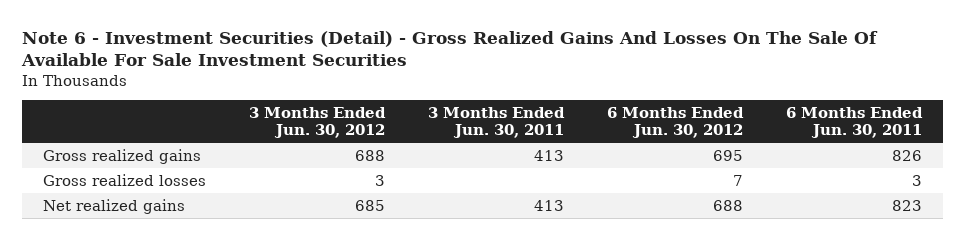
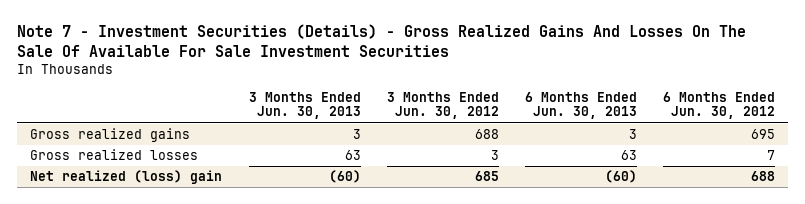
[20,31,878,67] Note 6 - Investment Securities (Detail) - Gross Realized Gains And Losses On The Sale Of Available For Sale Investment Securities -> [17,24,747,57] Note 7 - Investment Securities (Details) - Gross Realized Gains And Losses On The Sale Of Available For Sale Investment Securities
[428,107,566,138] 3 Months Ended Jun. 30, 2011 -> none
[785,107,923,138] 6 Months Ended Jun. 30, 2011 -> none
none -> [248,91,361,120] 3 Months Ended Jun. 30, 2013
none -> [524,91,637,120] 6 Months Ended Jun. 30, 2013
[43,198,186,214] Net realized gains -> [30,170,223,185] Net realized (loss) gain

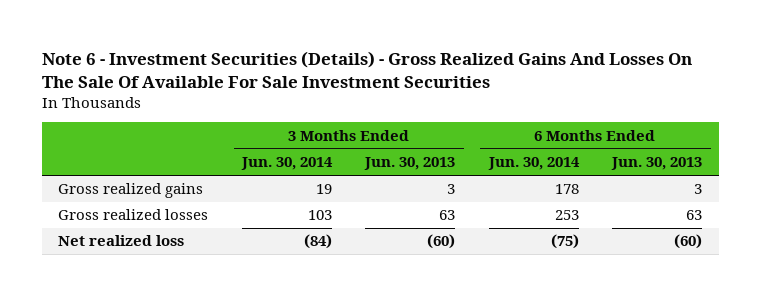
[17,24,747,57] Note 7 - Investment Securities (Details) - Gross Realized Gains And Losses On The Sale Of Available For Sale Investment Securities -> [41,50,692,88] Note 6 - Investment Securities (Details) - Gross Realized Gains And Losses On The Sale Of Available For Sale Investment Securities
[386,91,499,120] 3 Months Ended Jun. 30, 2012 -> none
[662,91,775,120] 6 Months Ended Jun. 30, 2012 -> none
none -> [240,157,333,171] Jun. 30, 2014
none -> [487,157,580,171] Jun. 30, 2014
[30,170,223,185] Net realized (loss) gain -> [58,235,185,247] Net realized loss

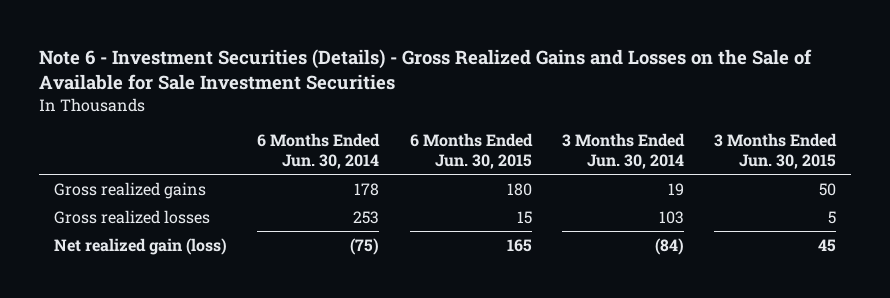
[41,50,692,88] Note 6 - Investment Securities (Details) - Gross Realized Gains And Losses On The Sale Of Available For Sale Investment Securities -> [38,48,812,90] Note 6 - Investment Securities (Details) - Gross Realized Gains and Losses on the Sale of Available for Sale Investment Securities
[364,157,456,171] Jun. 30, 2013 -> none
[611,157,703,171] Jun. 30, 2013 -> none
none -> [409,133,533,170] 6 Months Ended Jun. 30, 2015
none -> [714,133,838,170] 3 Months Ended Jun. 30, 2015
[58,235,185,247] Net realized loss -> [53,237,227,255] Net realized gain (loss)

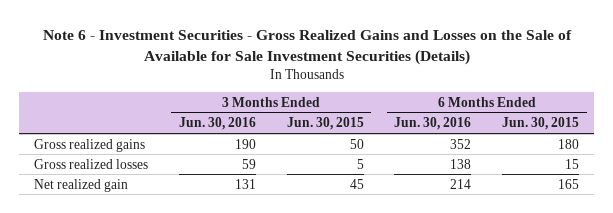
[38,48,812,90] Note 6 - Investment Securities (Details) - Gross Realized Gains and Losses on the Sale of Available for Sale Investment Securities -> [42,29,572,65] Note 6 - Investment Securities - Gross Realized Gains and Losses on the Sale of Available for Sale Investment Securities (Details)
[257,133,381,170] 6 Months Ended Jun. 30, 2014 -> none
[561,133,685,170] 3 Months Ended Jun. 30, 2014 -> none
none -> [178,117,256,131] Jun. 30, 2016
none -> [394,117,472,131] Jun. 30, 2016
[53,237,227,255] Net realized gain (loss) -> [34,178,129,192] Net realized gain

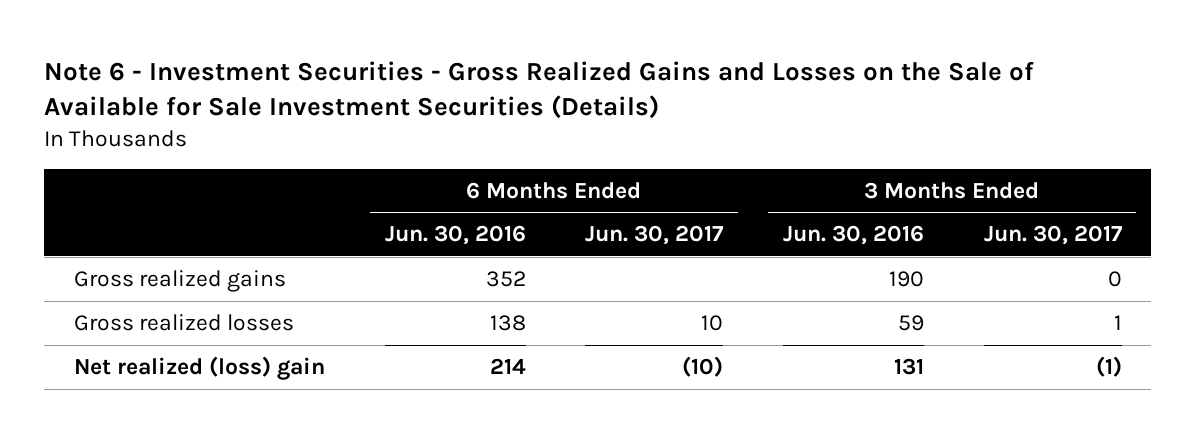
[286,117,364,131] Jun. 30, 2015 -> none
[501,117,579,131] Jun. 30, 2015 -> none
none -> [585,225,725,246] Jun. 30, 2017
none -> [983,225,1123,246] Jun. 30, 2017
[34,178,129,192] Net realized gain -> [74,355,326,380] Net realized (loss) gain

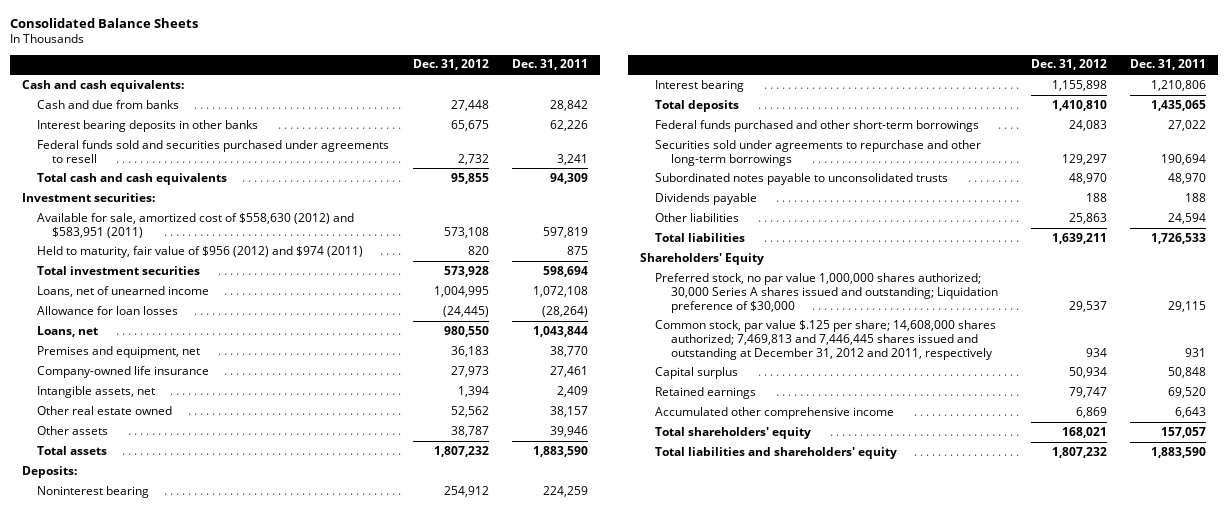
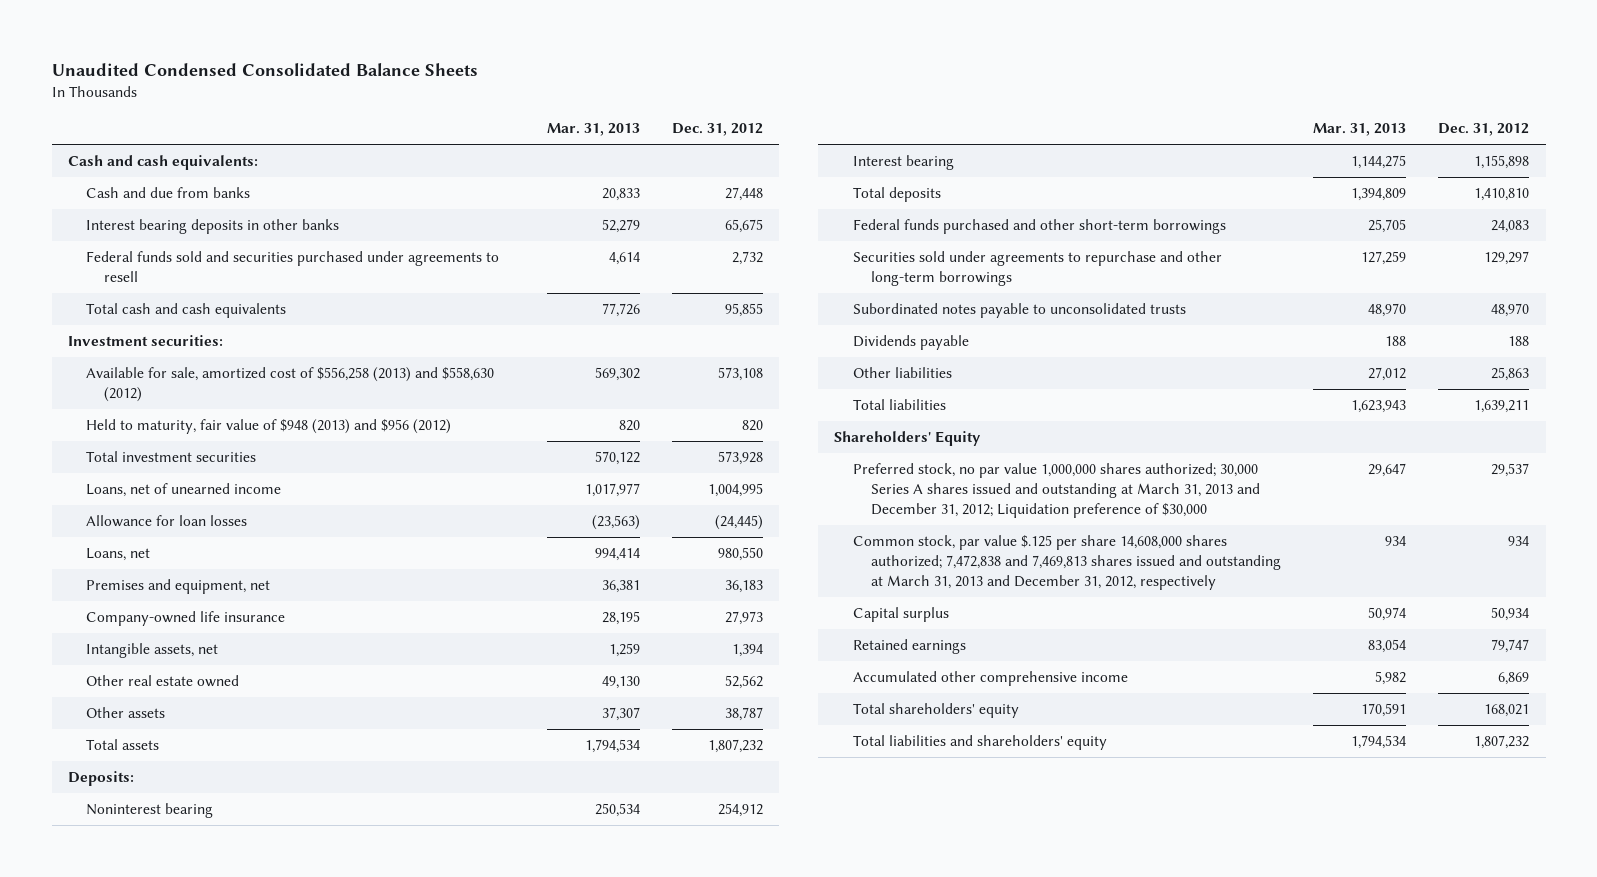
[10,17,199,28] Consolidated Balance Sheets -> [51,62,478,76] Unaudited Condensed Consolidated Balance Sheets
[512,59,589,71] Dec. 31, 2011 -> none
none -> [546,123,640,137] Mar. 31, 2013
[37,212,355,238] Available for sale, amortized cost of $558,630 (2012) and $583,951 (2011) -> [86,366,495,403] Available for sale, amortized cost of $556,258 (2013) and $558,630 (2012)
[37,245,364,258] Held to maturity, fair value of $956 (2012) and $974 (2011) -> [86,418,452,434] Held to maturity, fair value of $948 (2013) and $956 (2012)
[655,272,998,313] Preferred stock, no par value 1,000,000 shares authorized; 30,000 Series A shares issued and outstanding; Liquidation preference of $30,000 -> [852,462,1260,519] Preferred stock, no par value 1,000,000 shares authorized; 30,000 Series A shares issued and outstanding at March 31, 2013 and December 31, 2012; Liquidation preference of $30,000
[655,319,997,360] Common stock, par value $.125 per share; 14,608,000 shares authorized; 7,469,813 and 7,446,445 shares issued and outstanding at December 31, 2012 and 2011, respectively -> [852,534,1281,591] Common stock, par value $.125 per share 14,608,000 shares authorized; 7,472,838 and 7,469,813 shares issued and outstanding at March 31, 2013 and December 31, 2012, respectively

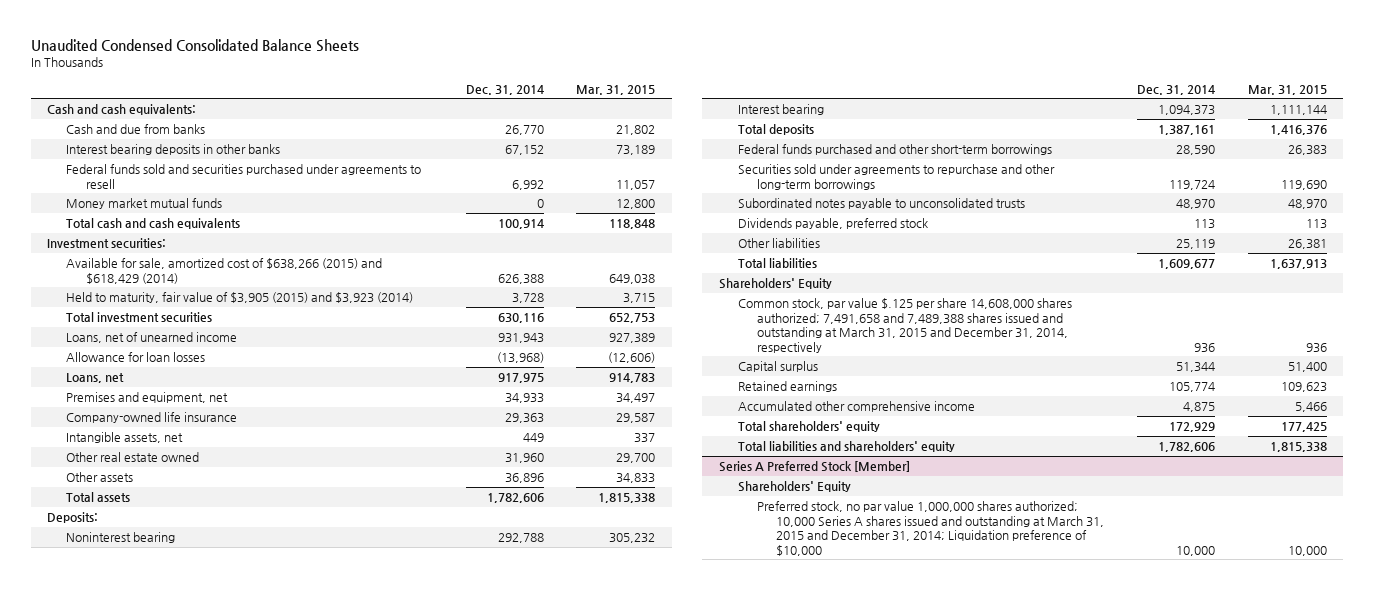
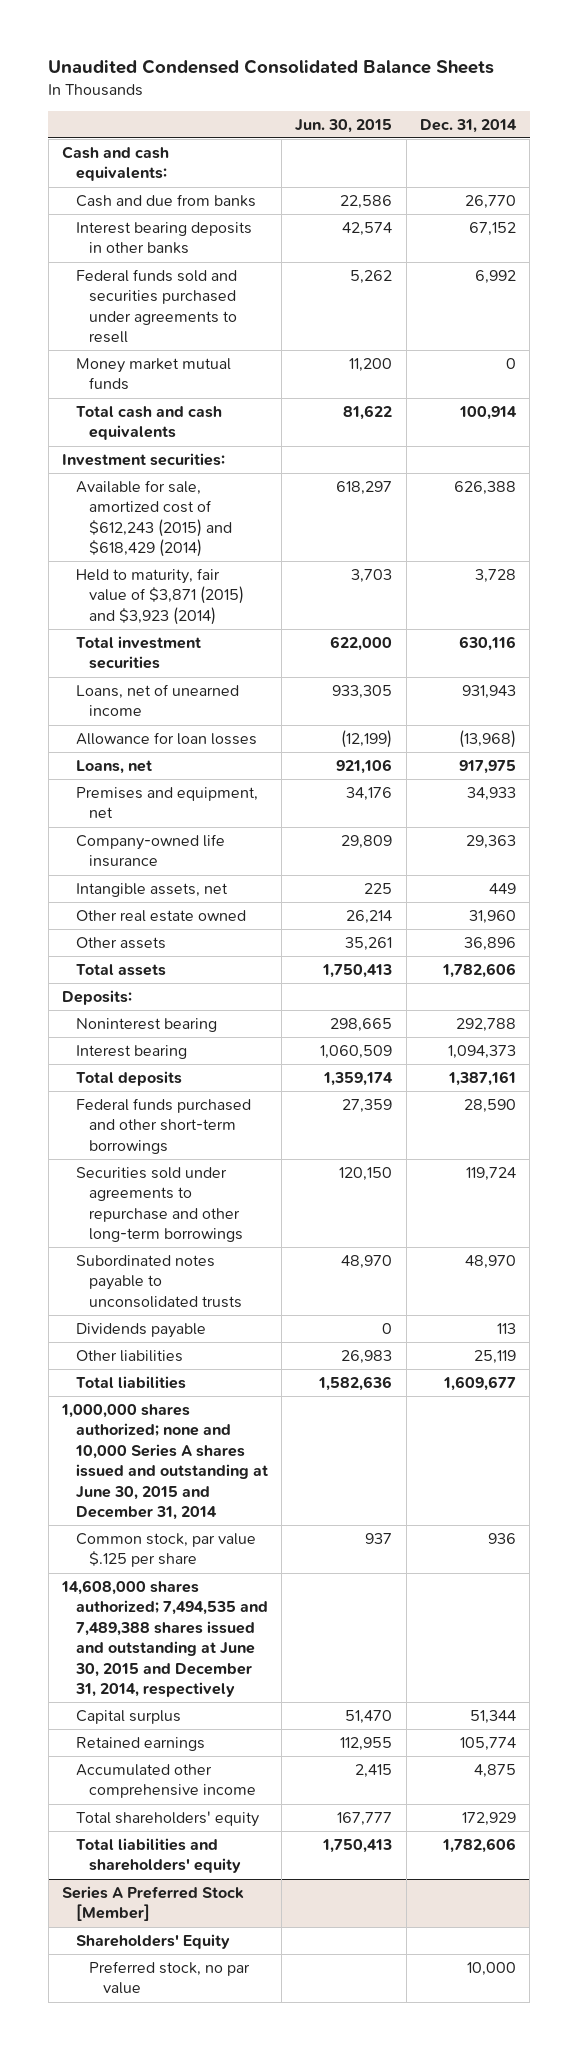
[576,84,656,95] Mar. 31, 2015 -> none
none -> [295,118,393,133] Jun. 30, 2015
[66,258,383,284] Available for sale, amortized cost of $638,266 (2015) and $618,429 (2014) -> [75,480,233,558] Available for sale, amortized cost of $612,243 (2015) and $618,429 (2014)
[66,292,414,304] Held to maturity, fair value of $3,905 (2015) and $3,923 (2014) -> [75,568,245,625] Held to maturity, fair value of $3,871 (2015) and $3,923 (2014)
[737,218,928,230] Dividends payable, preferred stock -> [75,1323,206,1339] Dividends payable
[718,278,832,290] Shareholders' Equity -> none
none -> [61,1404,268,1521] 1,000,000 shares authorized; none and 10,000 Series A shares issued and outstanding at June 30, 2015 and December 31, 2014
[737,298,1072,353] Common stock, par value $.125 per share 14,608,000 shares authorized; 7,491,658 and 7,489,388 shares issued and outstanding at March 31, 2015 and December 31, 2014, respectively -> [75,1533,256,1568] Common stock, par value $.125 per share
none -> [61,1580,268,1698] 14,608,000 shares authorized; 7,494,535 and 7,489,388 shares issued and outstanding at June 30, 2015 and December 31, 2014, respectively
[757,501,1105,556] Preferred stock, no par value 1,000,000 shares authorized; 10,000 Series A shares issued and outstanding at March 31, 2015 and December 31, 2014; Liquidation preference of $10,000 -> [89,1961,251,1995] Preferred stock, no par value

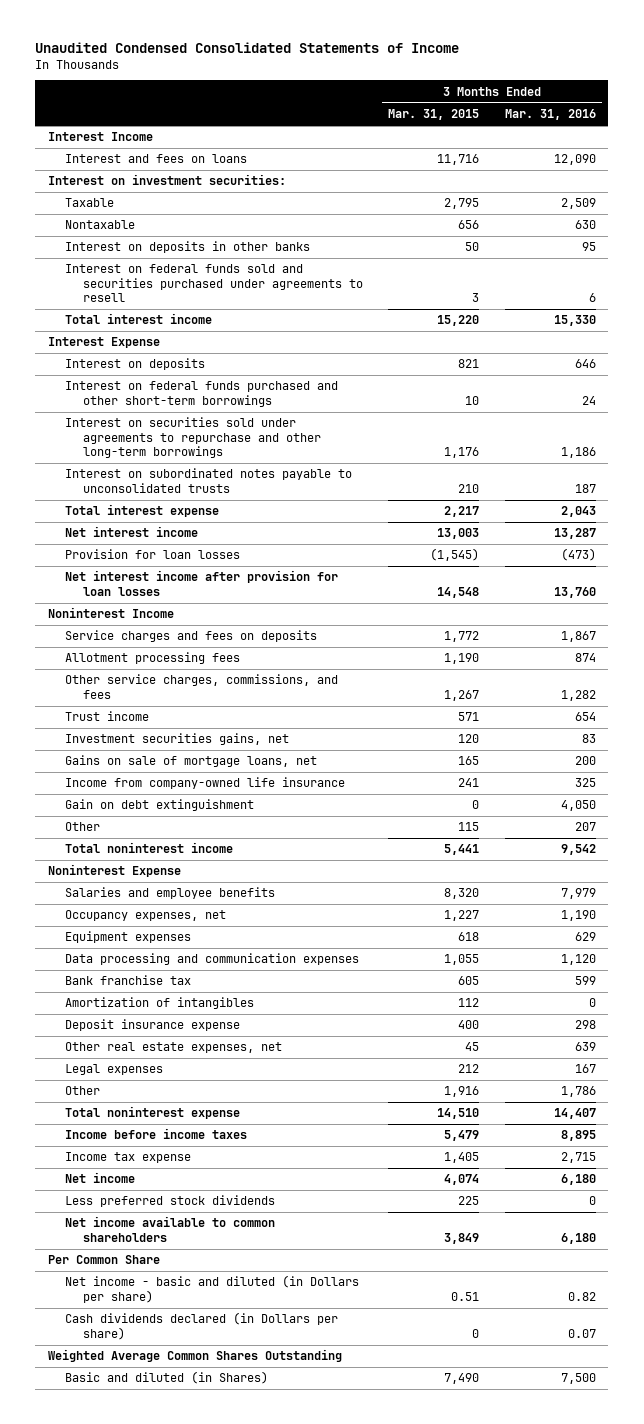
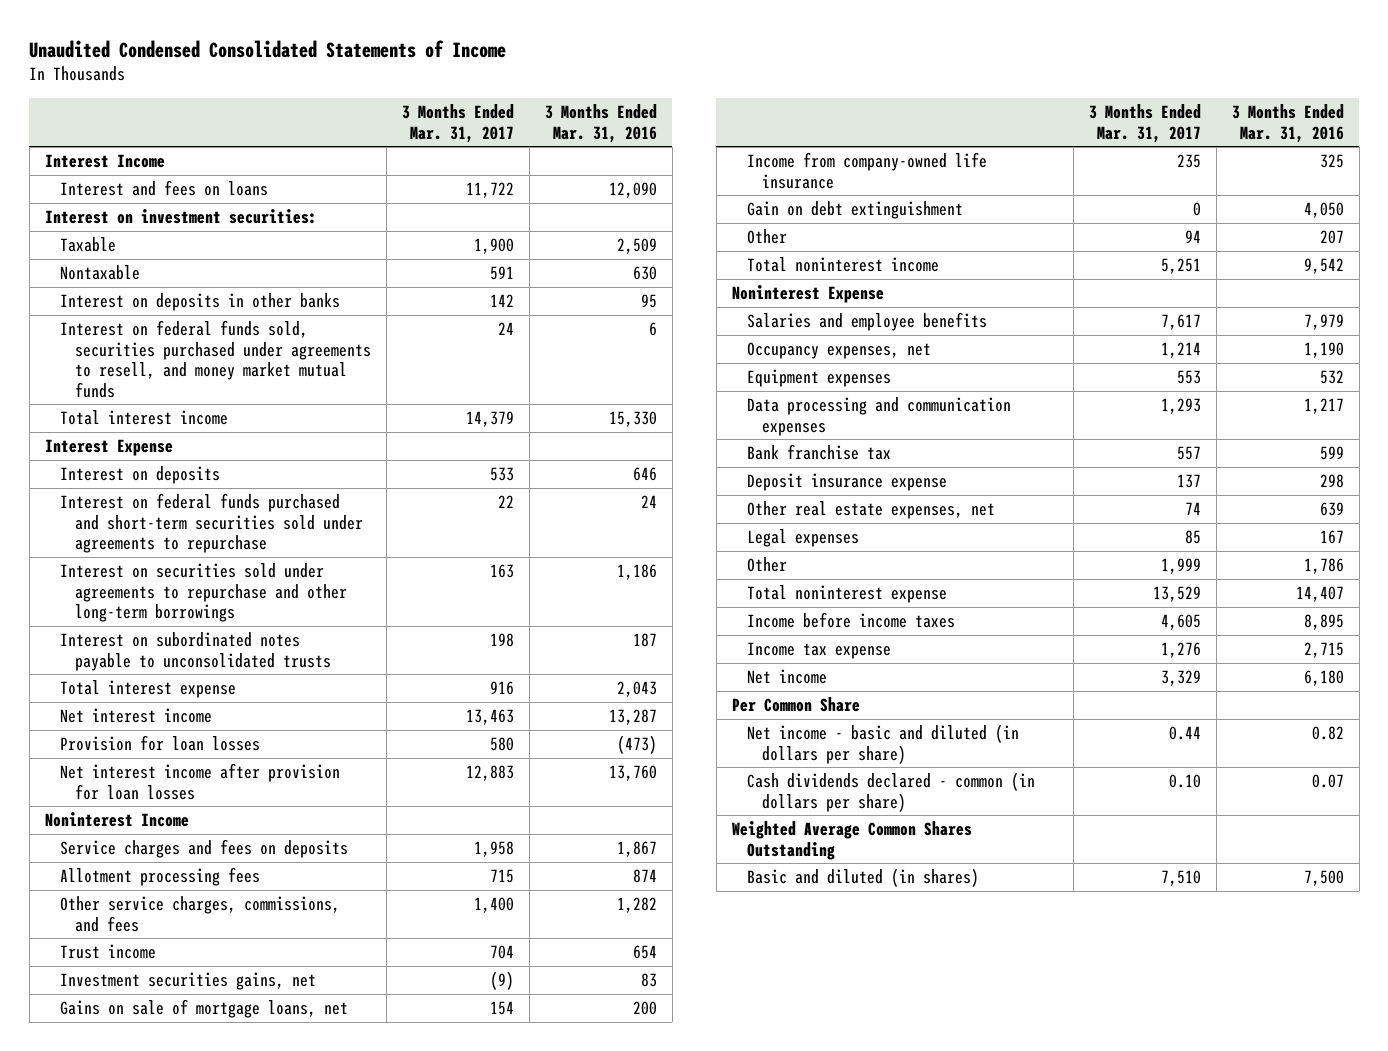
[388,109,480,121] Mar. 31, 2015 -> none
none -> [401,103,514,143] 3 Months Ended Mar. 31, 2017
[65,264,363,303] Interest on federal funds sold and securities purchased under agreements to resell -> [59,319,371,398] Interest on federal funds sold, securities purchased under agreements to resell, and money market mutual funds
[65,381,339,407] Interest on federal funds purchased and other short-term borrowings -> [59,492,363,554] Interest on federal funds purchased and short-term securities sold under agreements to repurchase
[574,932,596,942] 629 -> [1319,369,1344,384] 532
[560,954,596,966] 1,120 -> [1303,397,1344,414] 1,217
[65,997,255,1010] Amortization of intangibles -> none
[65,1195,276,1208] Less preferred stock dividends -> none
[65,1216,276,1242] Net income available to common shareholders -> none
[65,1275,360,1303] Net income - basic and diluted (in Dollars per share) -> [746,723,1019,764] Net income - basic and diluted (in dollars per share)
[65,1312,339,1340] Cash dividends declared (in Dollars per share) -> [746,771,1035,812] Cash dividends declared - common (in dollars per share)
[65,1371,269,1385] Basic and diluted (in Shares) -> [746,867,979,887] Basic and diluted (in shares)

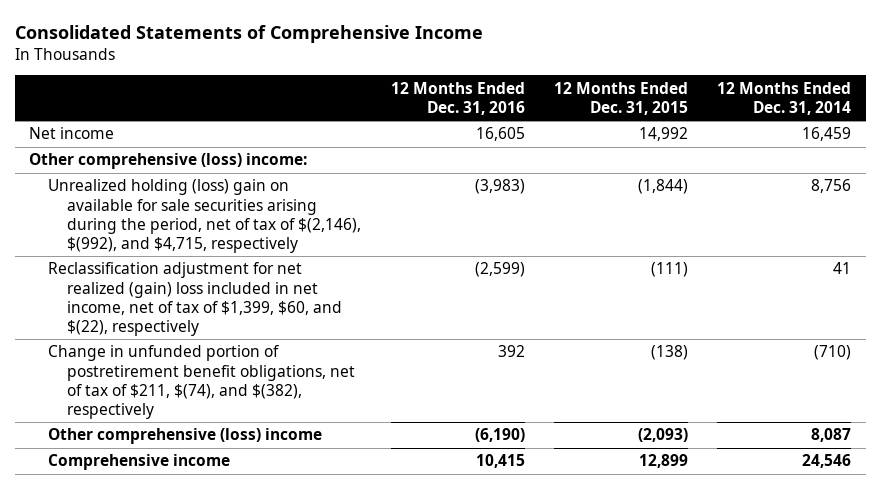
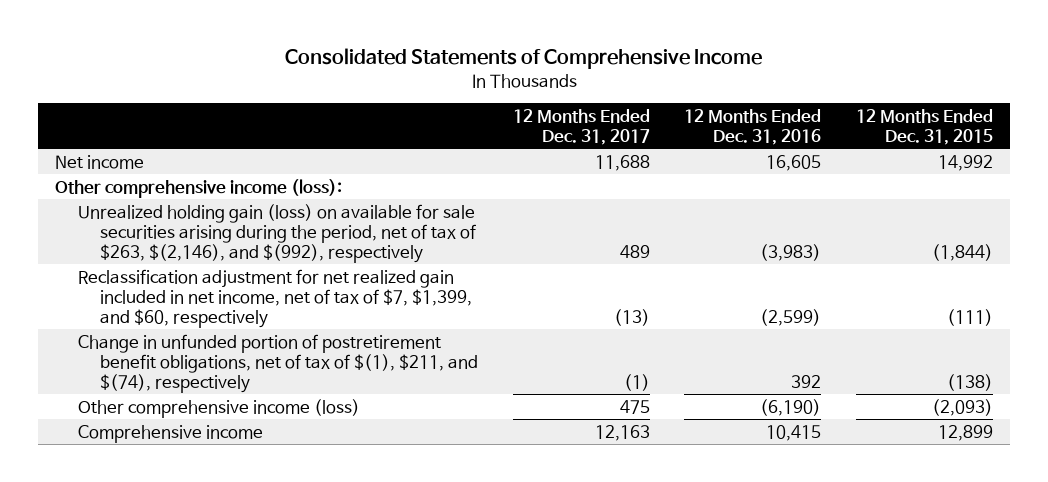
[717,81,852,115] 12 Months Ended Dec. 31, 2014 -> none
none -> [512,108,650,145] 12 Months Ended Dec. 31, 2017
[29,153,308,170] Other comprehensive (loss) income: -> [55,178,343,198] Other comprehensive income (loss):
[48,179,362,253] Unrealized holding (loss) gain on available for sale securities arising during the period, net of tax of $(2,146), $(992), and $4,715, respectively -> [77,203,477,263] Unrealized holding gain (loss) on available for sale securities arising during the period, net of tax of $263, $(2,146), and $(992), respectively
[48,262,343,336] Reclassification adjustment for net realized (gain) loss included in net income, net of tax of $1,399, $60, and $(22), respectively -> [77,268,473,328] Reclassification adjustment for net realized gain included in net income, net of tax of $7, $1,399, and $60, respectively
[48,345,356,419] Change in unfunded portion of postretirement benefit obligations, net of tax of $211, $(74), and $(382), respectively -> [77,333,479,393] Change in unfunded portion of postretirement benefit obligations, net of tax of $(1), $211, and $(74), respectively
[48,428,323,445] Other comprehensive (loss) income -> [77,398,360,418] Other comprehensive income (loss)

